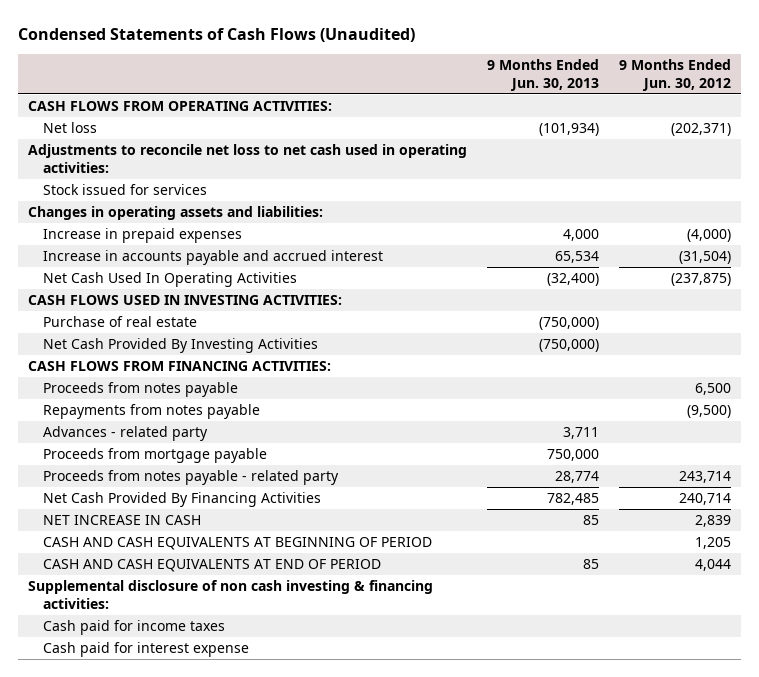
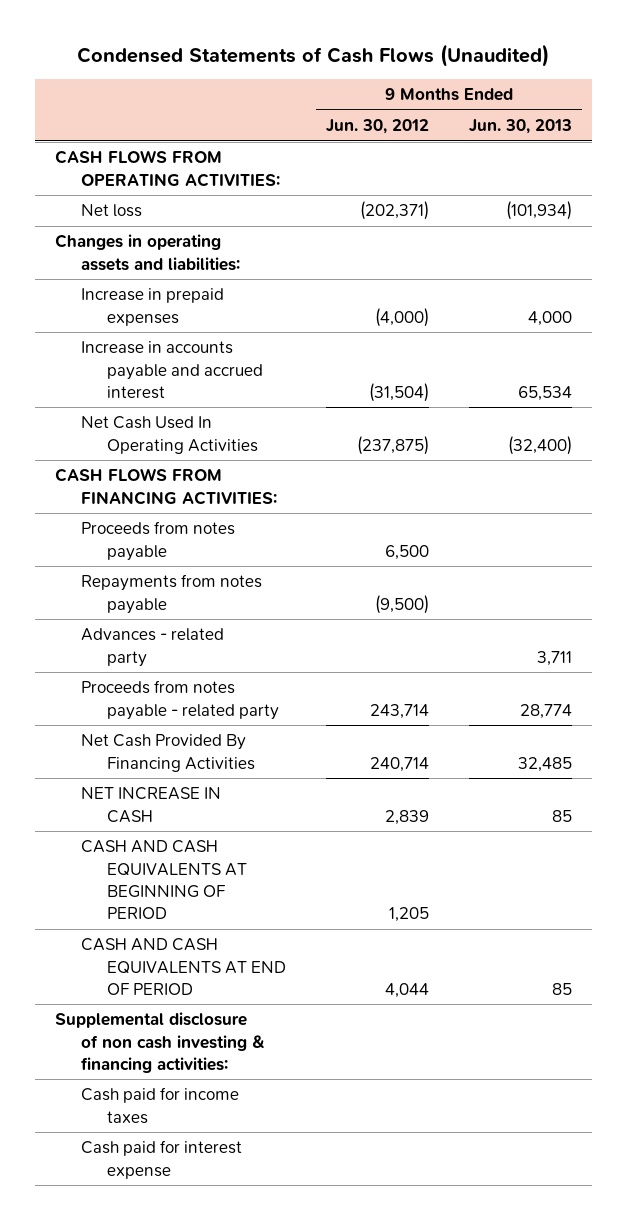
[28,144,468,173] Adjustments to reconcile net loss to net cash used in operating activities: -> none
[42,184,207,196] Stock issued for services -> none
[28,295,343,306] CASH FLOWS USED IN INVESTING ACTIVITIES: -> none
[42,316,197,328] Purchase of real estate -> none
[42,338,318,354] Net Cash Provided By Investing Activities -> none
[42,448,267,464] Proceeds from mortgage payable -> none
[547,493,600,506] 782,485 -> [517,756,572,772] 32,485

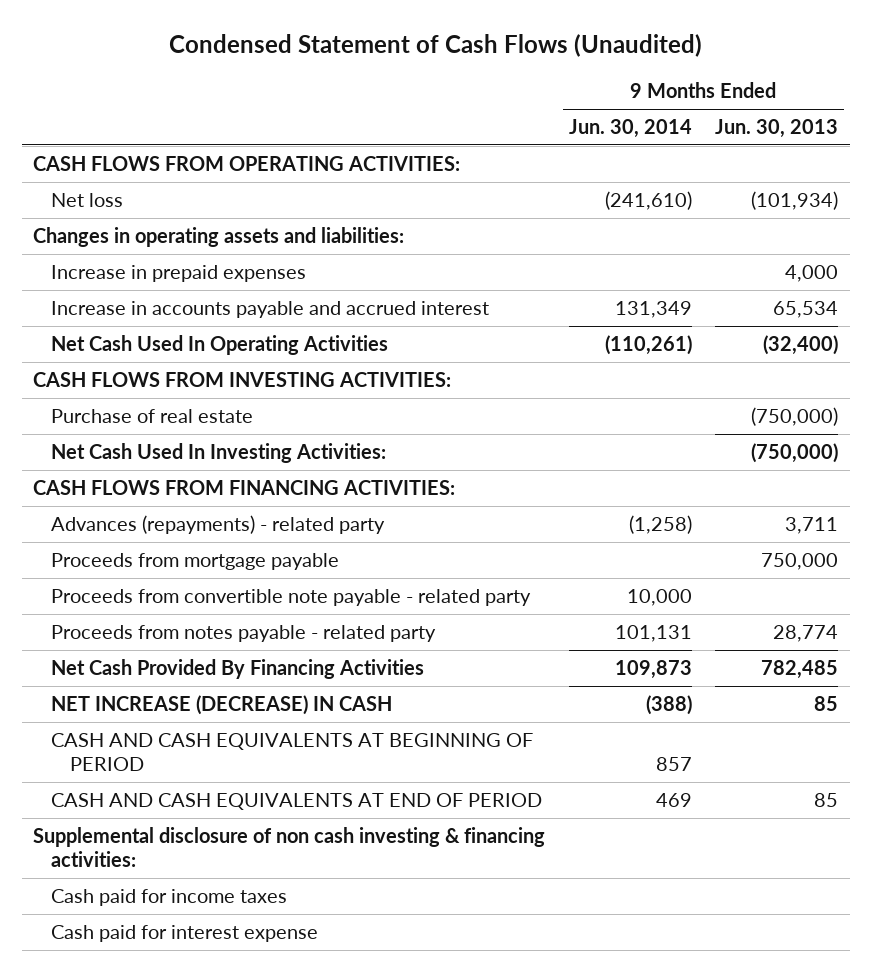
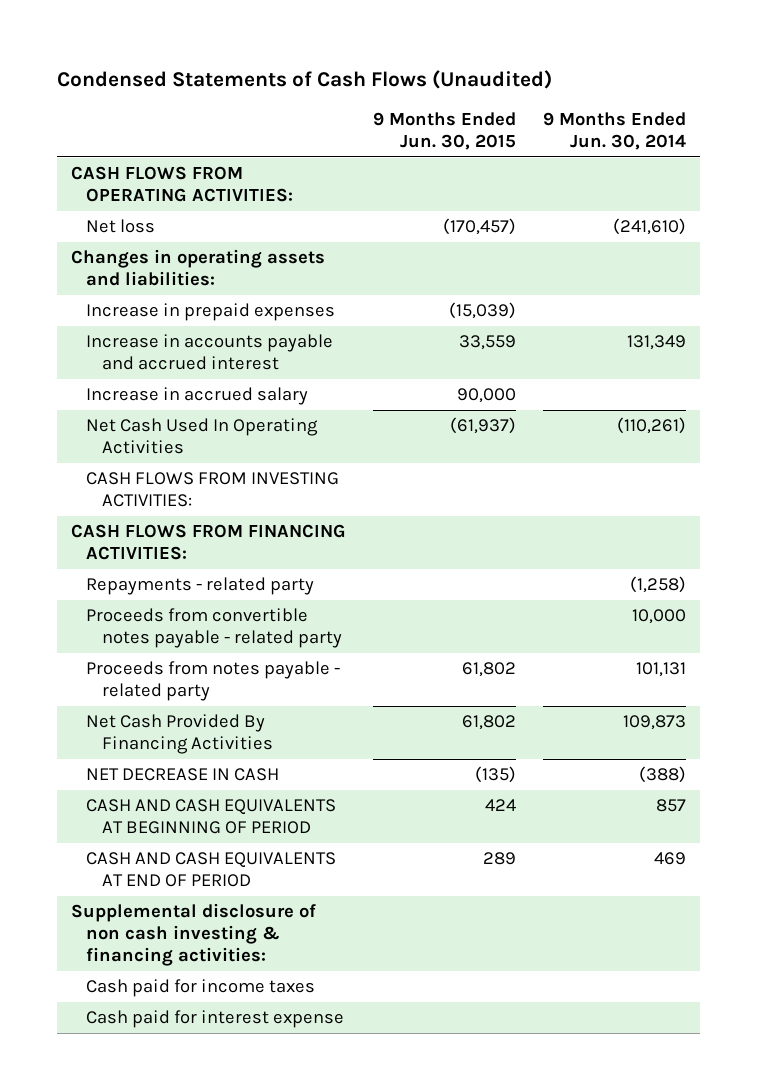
[168,34,702,58] Condensed Statement of Cash Flows (Unaudited) -> [57,69,553,89] Condensed Statements of Cash Flows (Unaudited)
[714,119,838,139] Jun. 30, 2013 -> none
none -> [373,112,517,151] 9 Months Ended Jun. 30, 2015
none -> [86,387,309,406] Increase in accrued salary
[51,409,254,424] Purchase of real estate -> none
[51,443,387,464] Net Cash Used In Investing Activities: -> none
[51,553,340,571] Proceeds from mortgage payable -> none
[51,515,386,535] Advances (repayments) - related party -> [86,577,315,596] Repayments - related party
[51,589,532,607] Proceeds from convertible note payable - related party -> [86,608,342,649] Proceeds from convertible notes payable - related party
[51,695,393,716] NET INCREASE (DECREASE) IN CASH -> [86,768,280,782] NET DECREASE IN CASH

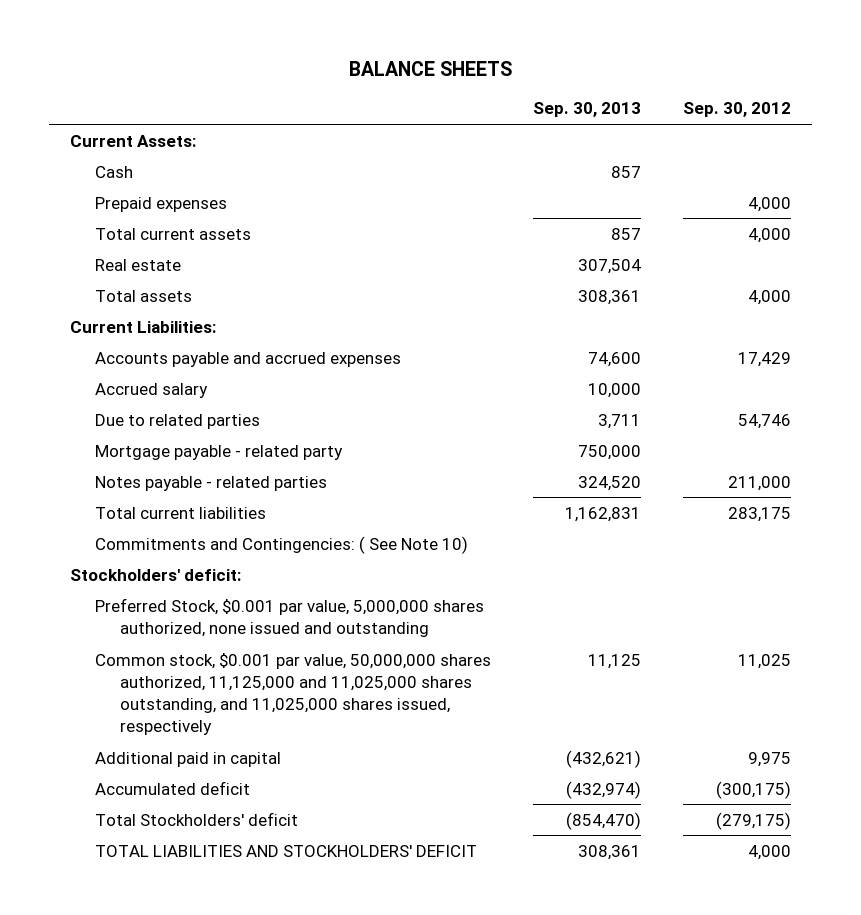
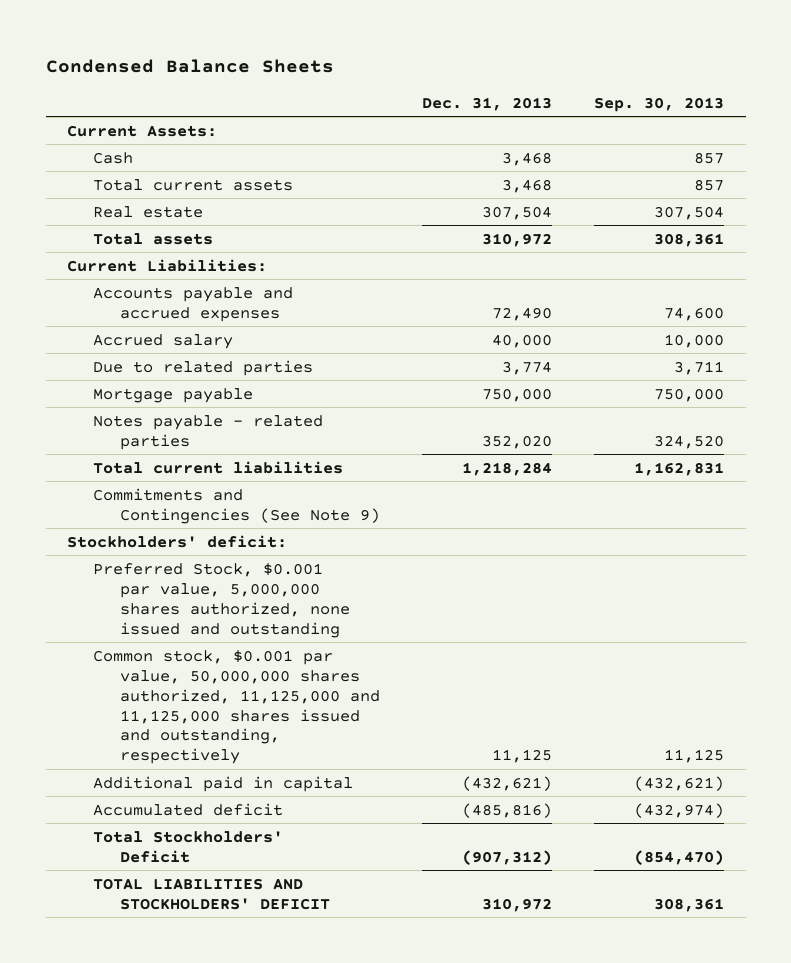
[348,60,512,76] BALANCE SHEETS -> [45,58,334,73] Condensed Balance Sheets
[682,102,791,118] Sep. 30, 2012 -> none
none -> [422,96,553,111] Dec. 31, 2013
[94,196,227,212] Prepaid expenses -> none
[94,444,343,460] Mortgage payable - related party -> [93,387,254,403] Mortgage payable
[94,535,468,554] Commitments and Contingencies: ( See Note 10) -> [93,487,381,524] Commitments and Contingencies (See Note 9)
[94,652,491,735] Common stock, $0.001 par value, 50,000,000 shares authorized, 11,125,000 and 11,025,000 shares outstanding, and 11,025,000 shares issued, respectively -> [93,649,381,765] Common stock, $0.001 par value, 50,000,000 shares authorized, 11,125,000 and 11,125,000 shares issued and outstanding, respectively
[94,811,298,826] Total Stockholders' deficit -> [93,830,284,863] Total Stockholders' Deficit

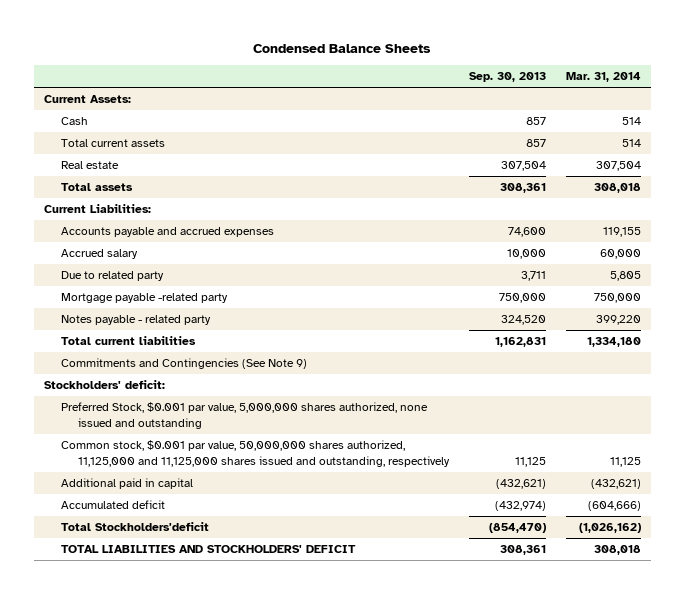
[422,96,553,111] Dec. 31, 2013 -> none
none -> [565,72,641,83] Mar. 31, 2014
[93,359,314,376] Due to related parties -> [60,271,164,282] Due to related party
[93,387,254,403] Mortgage payable -> [60,293,228,304] Mortgage payable -related party
[93,414,324,450] Notes payable - related parties -> [60,315,211,326] Notes payable - related party
[93,830,284,863] Total Stockholders' Deficit -> [60,522,209,532] Total Stockholders'deficit

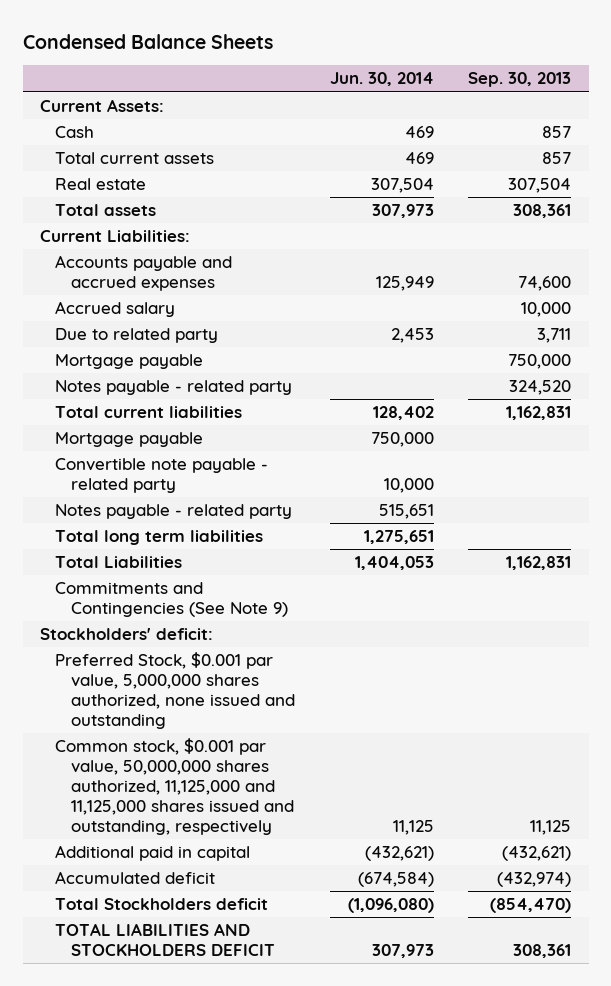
[565,72,641,83] Mar. 31, 2014 -> none
none -> [329,72,434,87] Jun. 30, 2014
[60,293,228,304] Mortgage payable -related party -> [55,354,204,370] Mortgage payable
none -> [55,432,204,448] Mortgage payable
none -> [55,458,269,494] Convertible note payable - related party
none -> [55,504,293,520] Notes payable - related party
none -> [55,530,264,546] Total long term liabilities
none -> [55,556,183,569] Total Liabilities
[60,522,209,532] Total Stockholders'deficit -> [55,898,269,911] Total Stockholders deficit
[60,545,356,554] TOTAL LIABILITIES AND STOCKHOLDERS' DEFICIT -> [55,923,275,957] TOTAL LIABILITIES AND STOCKHOLDERS DEFICIT

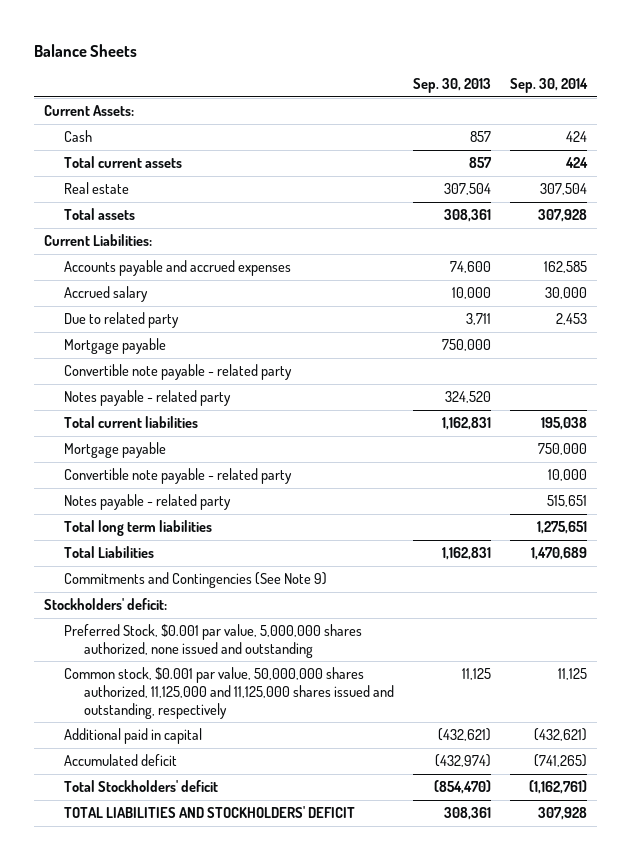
[22,33,273,49] Condensed Balance Sheets -> [34,43,138,57] Balance Sheets
[329,72,434,87] Jun. 30, 2014 -> none
none -> [510,78,589,94] Sep. 30, 2014
none -> [63,364,292,381] Convertible note payable - related party
[55,898,269,911] Total Stockholders deficit -> [63,780,218,793] Total Stockholders' deficit
[55,923,275,957] TOTAL LIABILITIES AND STOCKHOLDERS DEFICIT -> [63,806,355,819] TOTAL LIABILITIES AND STOCKHOLDERS' DEFICIT

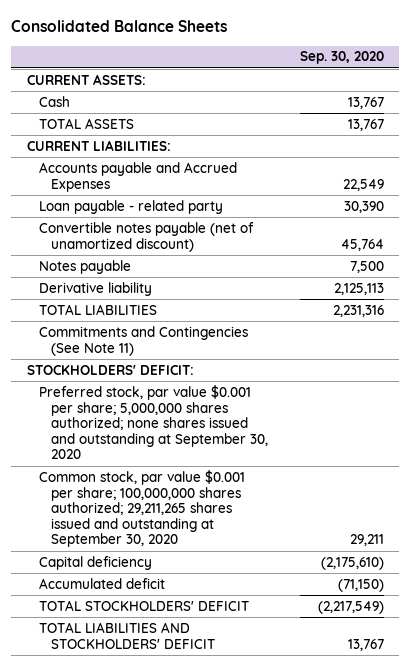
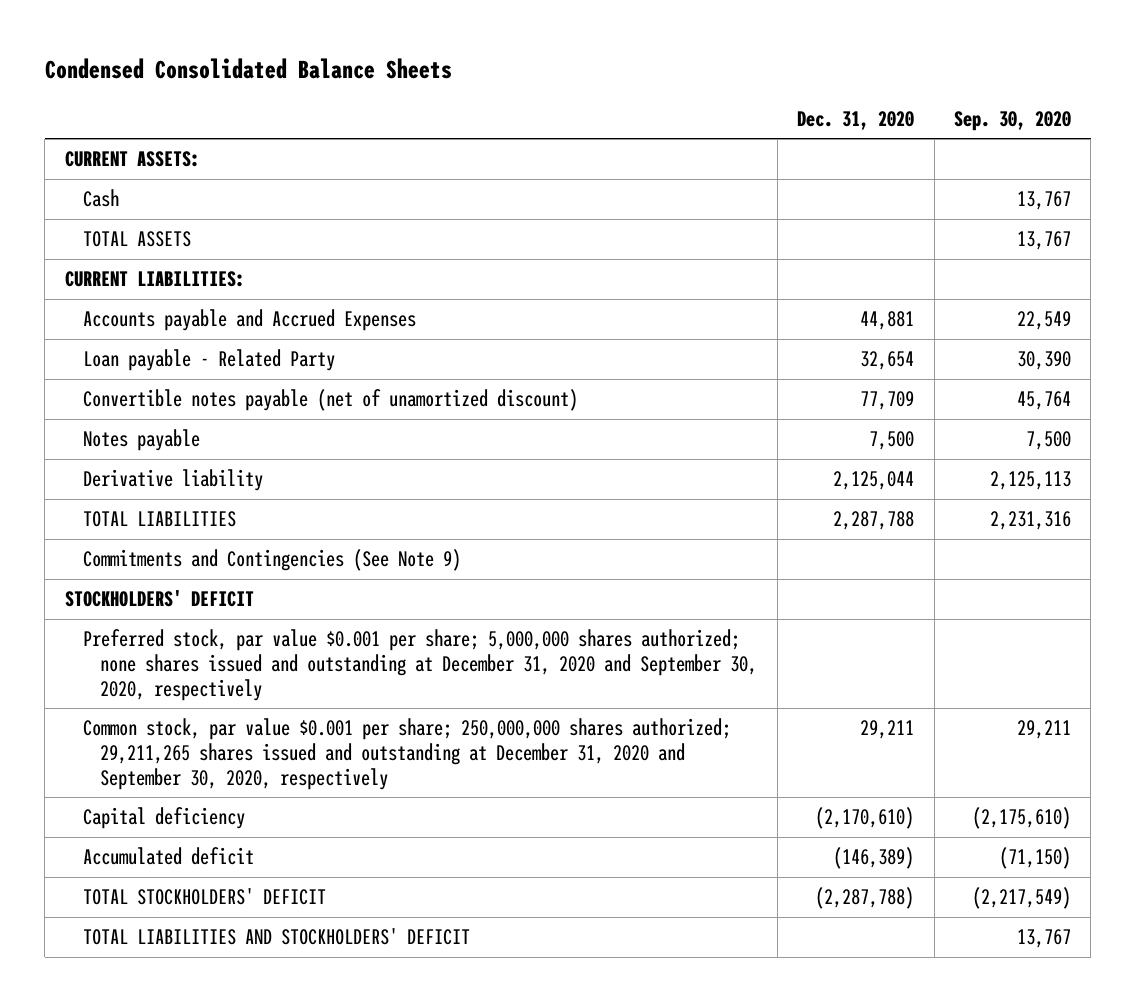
[10,19,227,32] Consolidated Balance Sheets -> [44,57,452,79] Condensed Consolidated Balance Sheets
none -> [797,110,915,130] Dec. 31, 2020
[39,199,224,214] Loan payable - related party -> [82,349,335,372] Loan payable - Related Party
[39,325,249,356] Commitments and Contingencies (See Note 11) -> [82,549,461,572] Commitments and Contingencies (See Note 9)
[26,364,194,375] STOCKHOLDERS' DEFICIT: -> [64,590,254,608] STOCKHOLDERS' DEFICIT
[39,384,269,460] Preferred stock, par value $0.001 per share; 5,000,000 shares authorized; none shares issued and outstanding at September 30, 2020 -> [82,629,758,701] Preferred stock, par value $0.001 per share; 5,000,000 shares authorized; none shares issued and outstanding at December 31, 2020 and September 30, 2020, respectively
[39,469,246,548] Common stock, par value $0.001 per share; 100,000,000 shares authorized; 29,211,265 shares issued and outstanding at September 30, 2020 -> [82,718,731,790] Common stock, par value $0.001 per share; 250,000,000 shares authorized; 29,211,265 shares issued and outstanding at December 31, 2020 and September 30, 2020, respectively

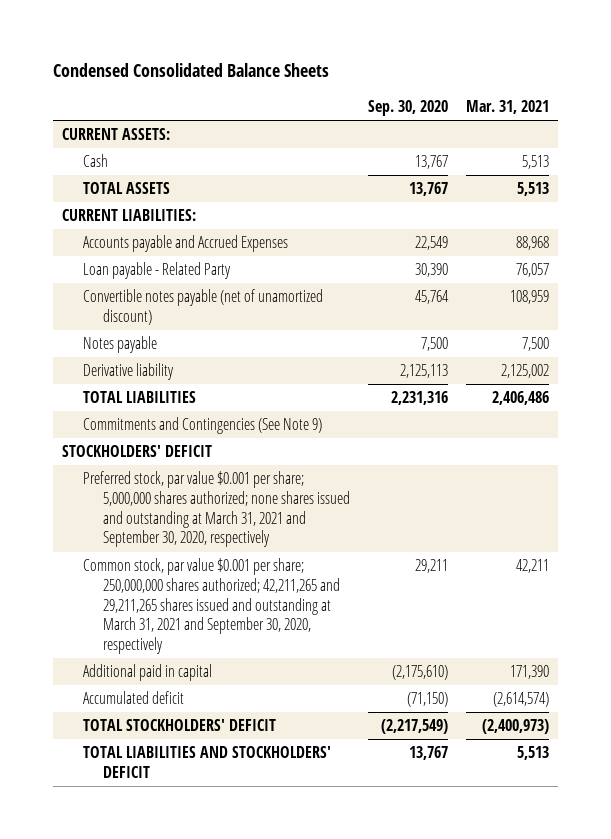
[797,110,915,130] Dec. 31, 2020 -> none
none -> [465,99,549,114] Mar. 31, 2021
[82,629,758,701] Preferred stock, par value $0.001 per share; 5,000,000 shares authorized; none shares issued and outstanding at December 31, 2020 and September 30, 2020, respectively -> [82,471,350,548] Preferred stock, par value $0.001 per share; 5,000,000 shares authorized; none shares issued and outstanding at March 31, 2021 and September 30, 2020, respectively
[82,718,731,790] Common stock, par value $0.001 per share; 250,000,000 shares authorized; 29,211,265 shares issued and outstanding at December 31, 2020 and September 30, 2020, respectively -> [82,558,340,655] Common stock, par value $0.001 per share; 250,000,000 shares authorized; 42,211,265 and 29,211,265 shares issued and outstanding at March 31, 2021 and September 30, 2020, respectively
[82,807,245,830] Capital deficiency -> [82,664,212,682] Additional paid in capital

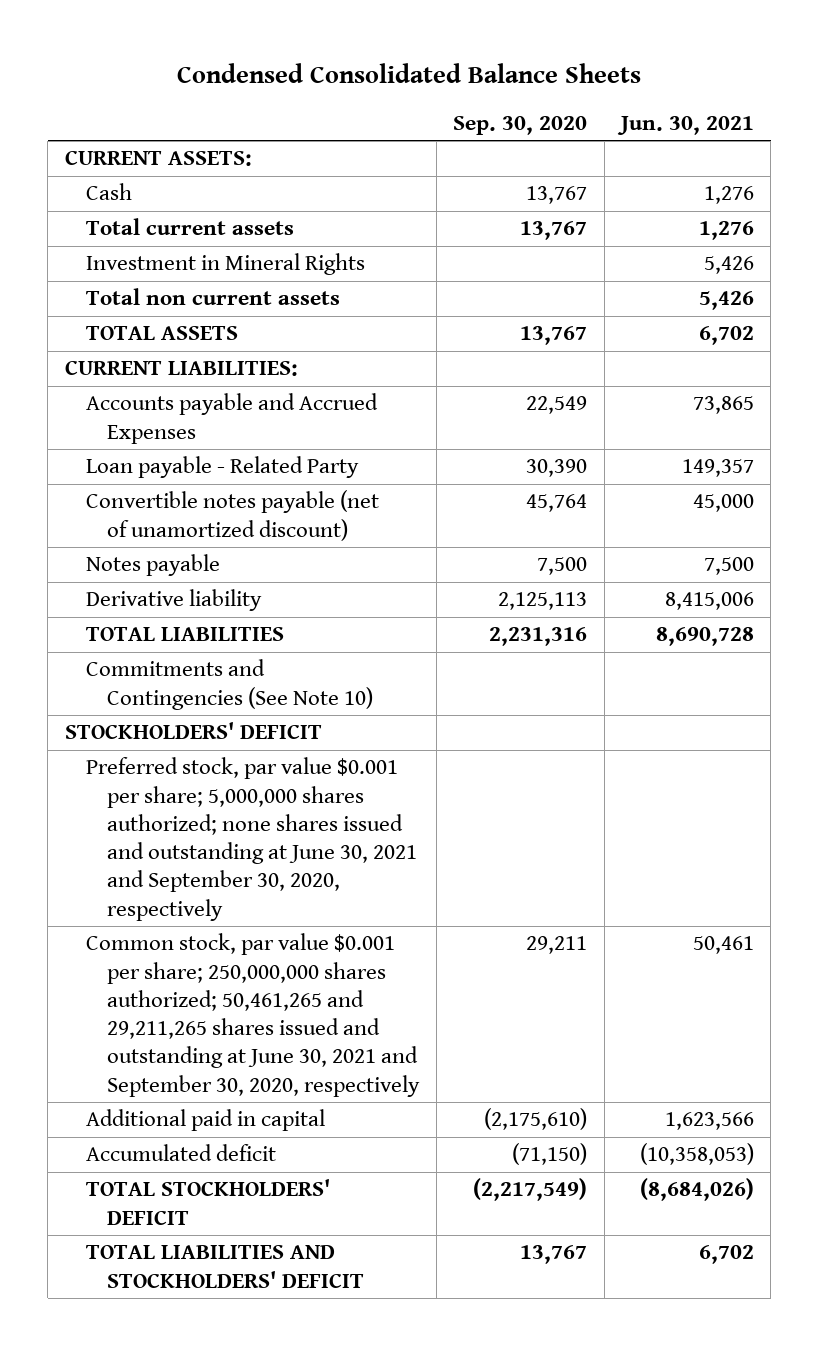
[465,99,549,114] Mar. 31, 2021 -> none
none -> [616,116,754,136] Jun. 30, 2021
none -> [86,218,295,236] Total current assets
none -> [86,253,366,276] Investment in Mineral Rights
none -> [86,288,341,306] Total non current assets
[82,417,322,435] Commitments and Contingencies (See Note 9) -> [86,659,374,710] Commitments and Contingencies (See Note 10)
[82,471,350,548] Preferred stock, par value $0.001 per share; 5,000,000 shares authorized; none shares issued and outstanding at March 31, 2021 and September 30, 2020, respectively -> [86,757,418,921] Preferred stock, par value $0.001 per share; 5,000,000 shares authorized; none shares issued and outstanding at June 30, 2021 and September 30, 2020, respectively
[82,558,340,655] Common stock, par value $0.001 per share; 250,000,000 shares authorized; 42,211,265 and 29,211,265 shares issued and outstanding at March 31, 2021 and September 30, 2020, respectively -> [86,933,421,1097] Common stock, par value $0.001 per share; 250,000,000 shares authorized; 50,461,265 and 29,211,265 shares issued and outstanding at June 30, 2021 and September 30, 2020, respectively

